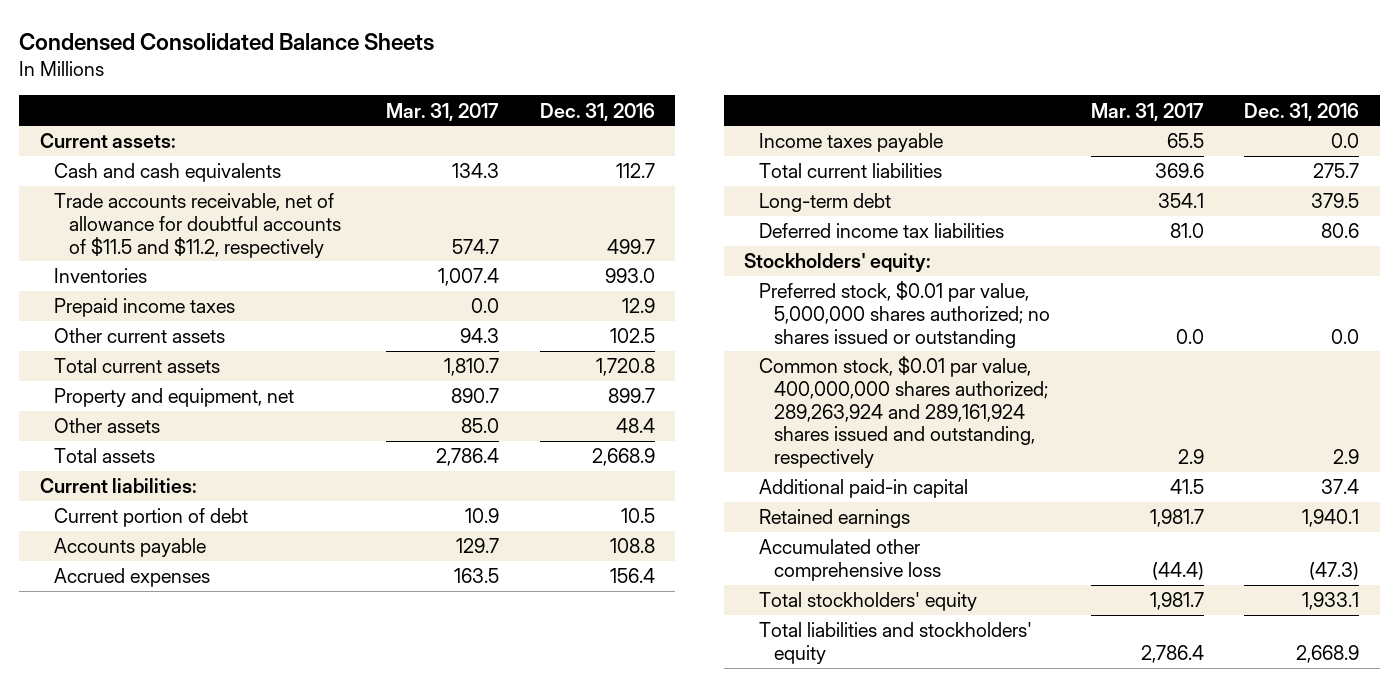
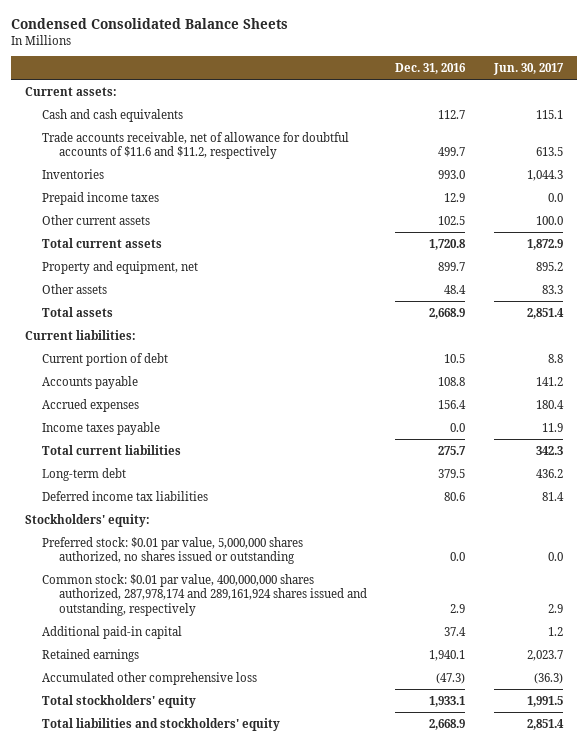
[385,102,499,121] Mar. 31, 2017 -> none
none -> [493,62,565,75] Jun. 30, 2017
[54,193,342,258] Trade accounts receivable, net of allowance for doubtful accounts of $11.5 and $11.2, respectively -> [41,131,349,160] Trade accounts receivable, net of allowance for doubtful accounts of $11.6 and $11.2, respectively
[759,281,1050,348] Preferred stock, $0.01 par value, 5,000,000 shares authorized; no shares issued or outstanding -> [41,536,303,565] Preferred stock: $0.01 par value, 5,000,000 shares authorized, no shares issued or outstanding
[759,356,1048,468] Common stock, $0.01 par value, 400,000,000 shares authorized; 289,263,924 and 289,161,924 shares issued and outstanding, respectively -> [41,573,367,616] Common stock: $0.01 par value, 400,000,000 shares authorized, 287,978,174 and 289,161,924 shares issued and outstanding, respectively

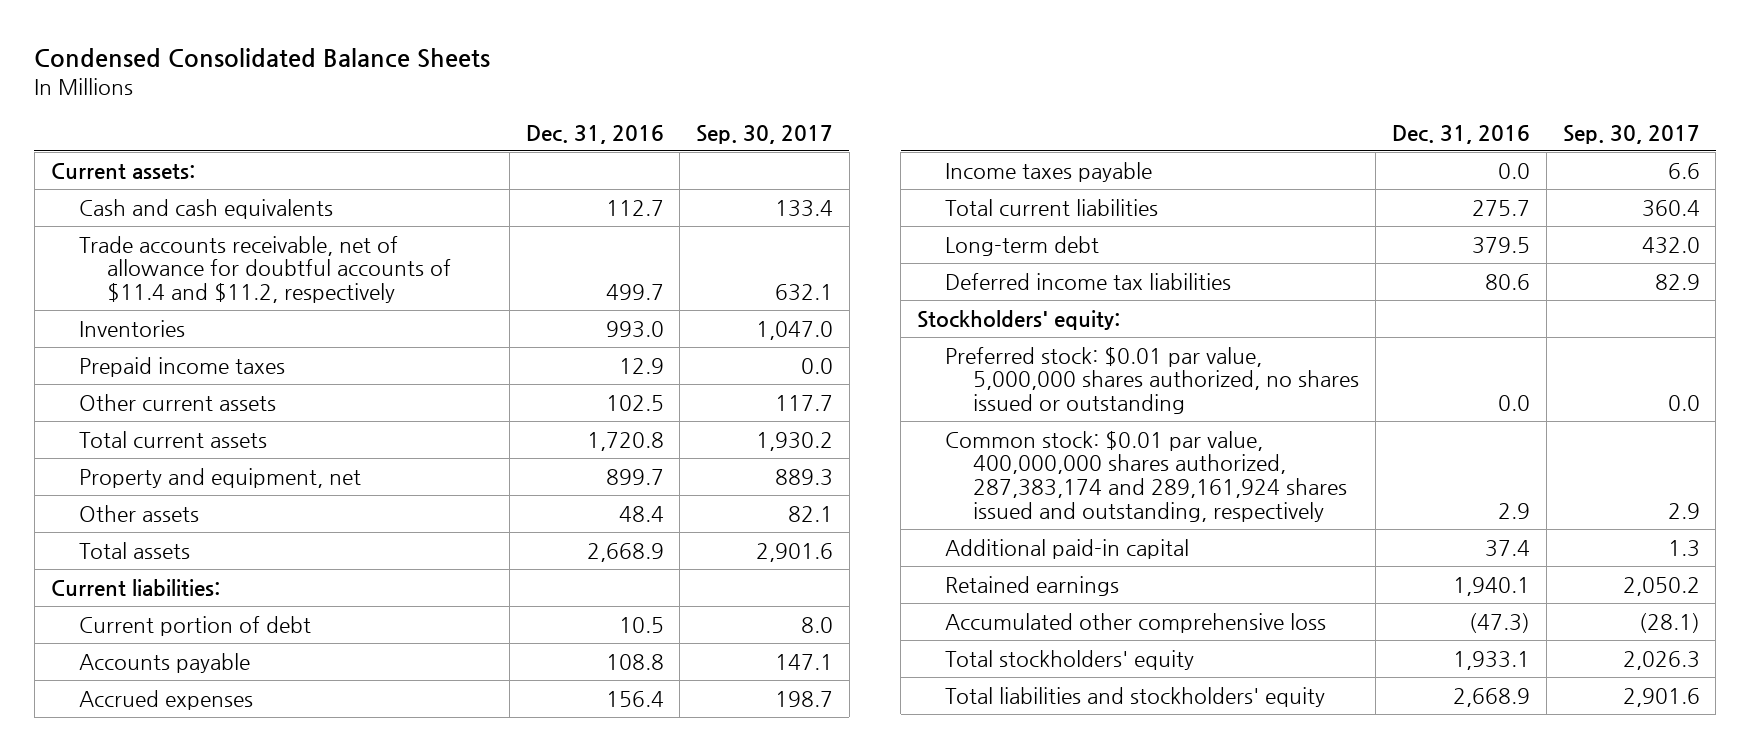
[493,62,565,75] Jun. 30, 2017 -> none
none -> [696,124,834,144] Sep. 30, 2017
[41,131,349,160] Trade accounts receivable, net of allowance for doubtful accounts of $11.6 and $11.2, respectively -> [78,235,452,304] Trade accounts receivable, net of allowance for doubtful accounts of $11.4 and $11.2, respectively
[41,573,367,616] Common stock: $0.01 par value, 400,000,000 shares authorized, 287,978,174 and 289,161,924 shares issued and outstanding, respectively -> [945,430,1348,522] Common stock: $0.01 par value, 400,000,000 shares authorized, 287,383,174 and 289,161,924 shares issued and outstanding, respectively

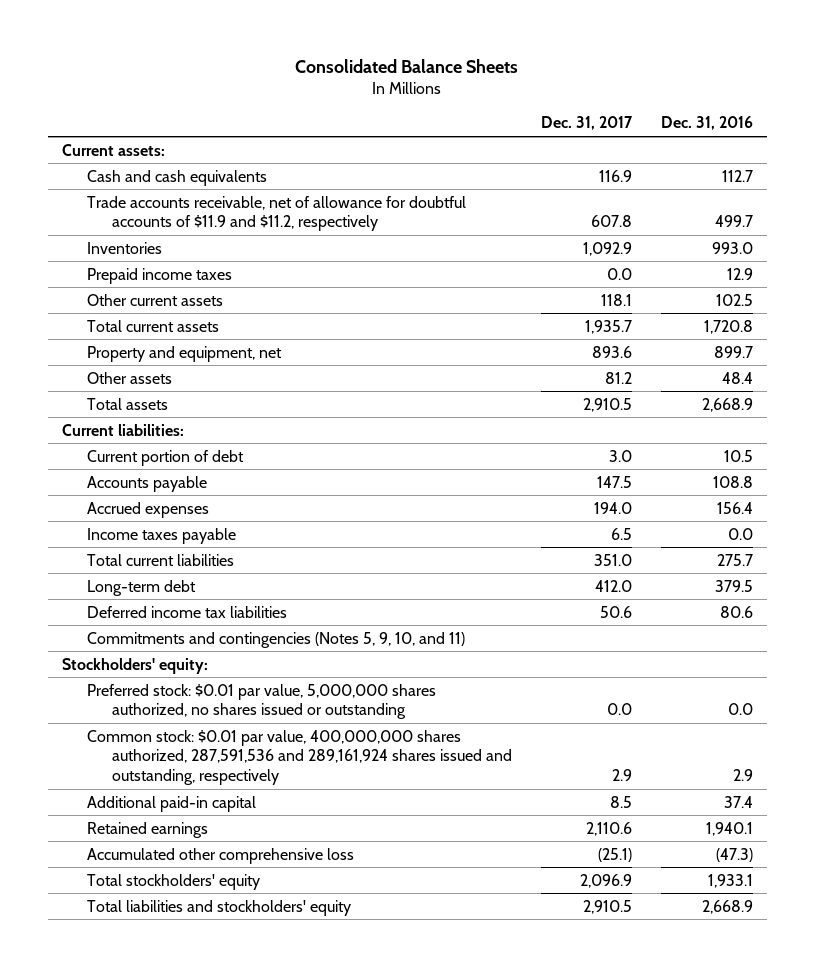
[34,48,491,69] Condensed Consolidated Balance Sheets -> [295,58,519,73] Consolidated Balance Sheets
[696,124,834,144] Sep. 30, 2017 -> none
none -> [540,116,633,131] Dec. 31, 2017
[78,235,452,304] Trade accounts receivable, net of allowance for doubtful accounts of $11.4 and $11.2, respectively -> [87,195,467,232] Trade accounts receivable, net of allowance for doubtful accounts of $11.9 and $11.2, respectively
none -> [87,631,466,648] Commitments and contingencies (Notes 5, 9, 10, and 11)
[945,430,1348,522] Common stock: $0.01 par value, 400,000,000 shares authorized, 287,383,174 and 289,161,924 shares issued and outstanding, respectively -> [87,729,512,786] Common stock: $0.01 par value, 400,000,000 shares authorized, 287,591,536 and 289,161,924 shares issued and outstanding, respectively

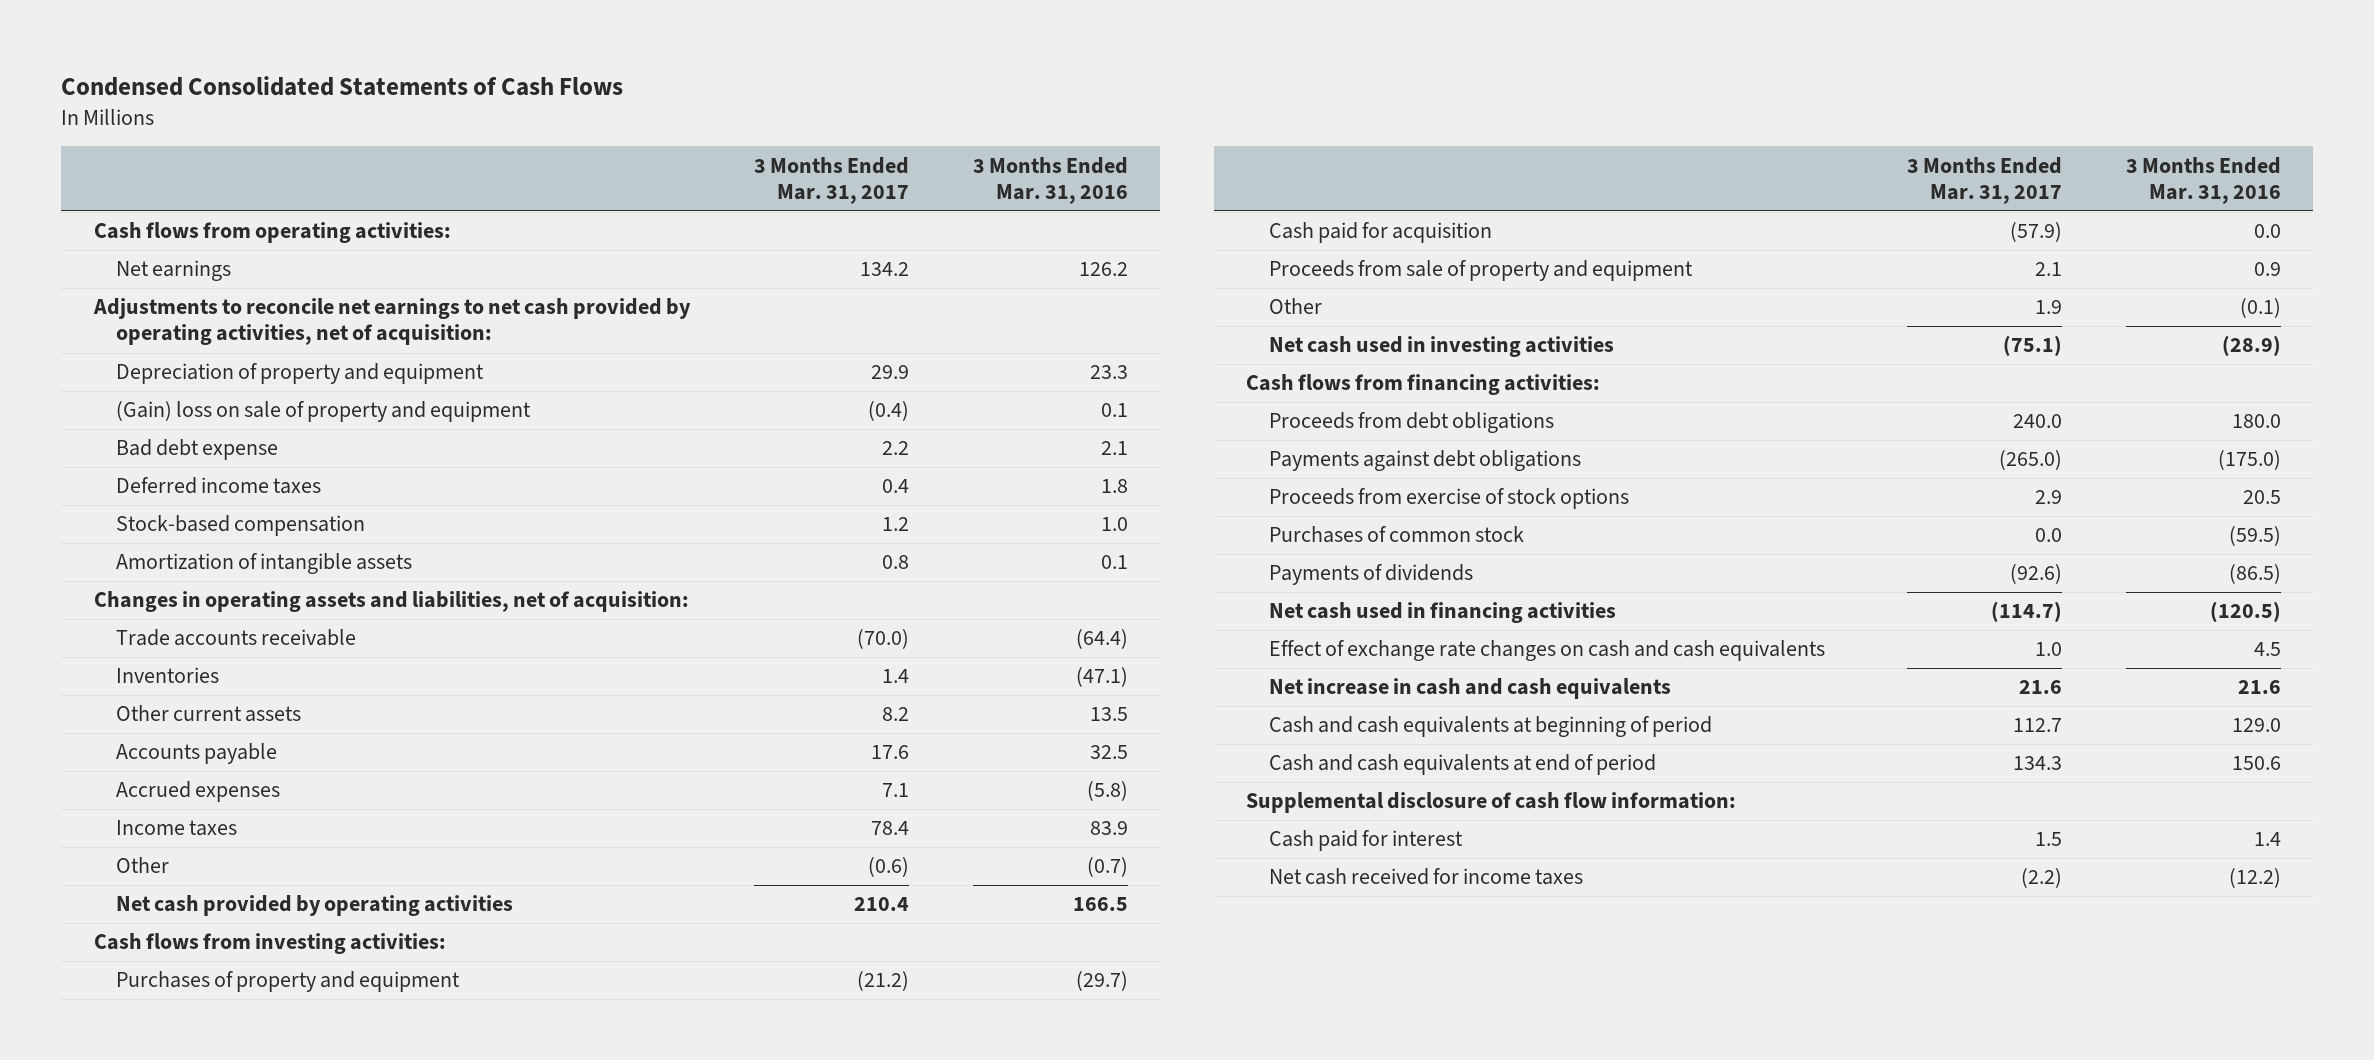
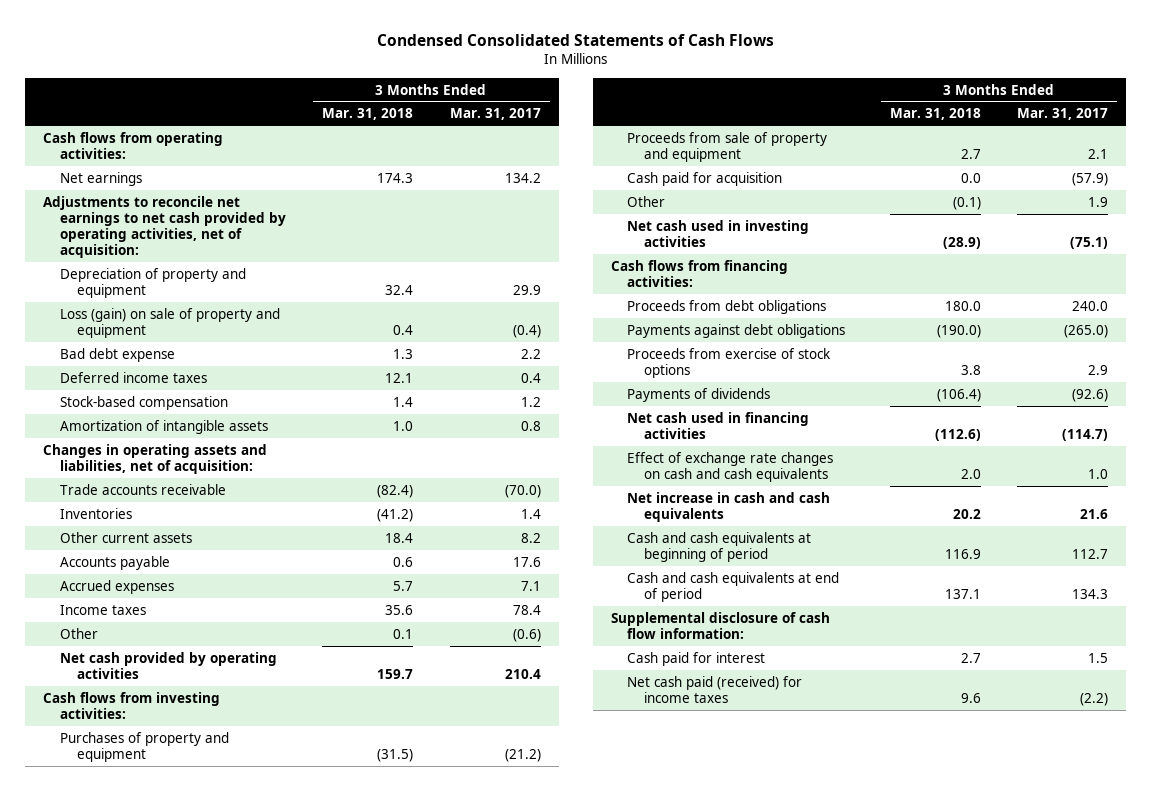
[972,156,1128,204] 3 Months Ended Mar. 31, 2016 -> none
none -> [322,108,414,121] Mar. 31, 2018
[116,401,532,423] (Gain) loss on sale of property and equipment -> [59,307,280,338] Loss (gain) on sale of property and equipment
[1269,222,1493,244] Cash paid for acquisition -> [627,171,783,186] Cash paid for acquisition
[1269,526,1525,544] Purchases of common stock -> none
[1269,868,1584,886] Net cash received for income taxes -> [627,675,803,703] Net cash paid (received) for income taxes

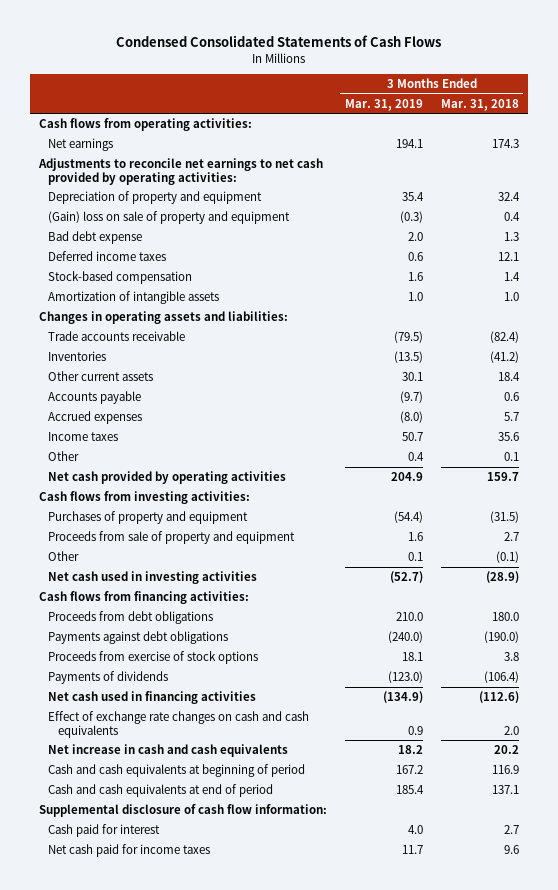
[449,108,541,121] Mar. 31, 2017 -> none
none -> [344,98,423,111] Mar. 31, 2019
[43,195,286,258] Adjustments to reconcile net earnings to net cash provided by operating activities, net of acquisition: -> [37,157,323,185] Adjustments to reconcile net earnings to net cash provided by operating activities:
[59,307,280,338] Loss (gain) on sale of property and equipment -> [48,210,291,224] (Gain) loss on sale of property and equipment
[43,443,268,474] Changes in operating assets and liabilities, net of acquisition: -> [38,310,288,324] Changes in operating assets and liabilities:
[627,171,783,186] Cash paid for acquisition -> none
[627,675,803,703] Net cash paid (received) for income taxes -> [48,843,211,857] Net cash paid for income taxes

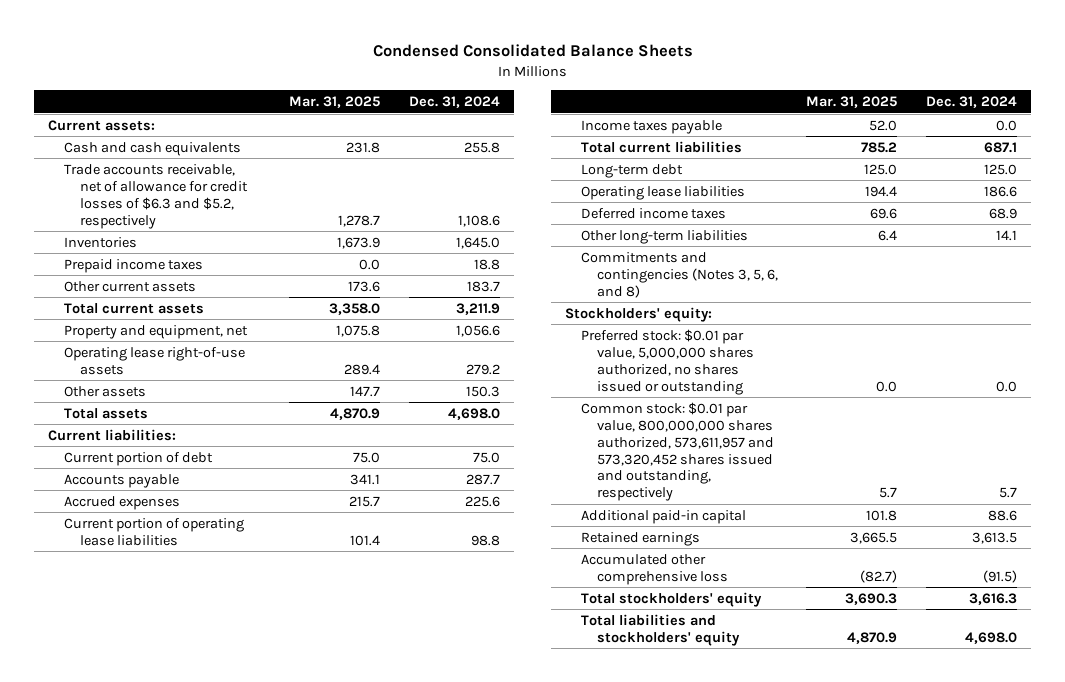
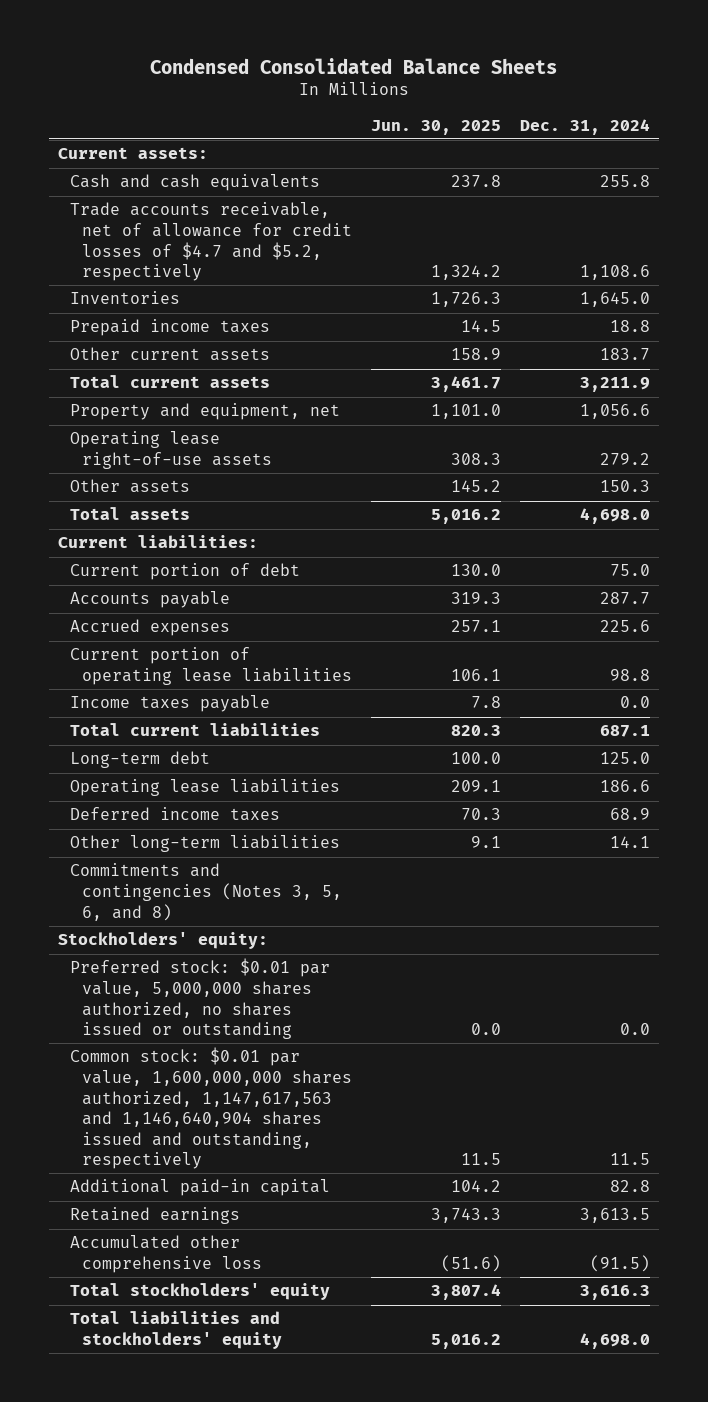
[289,96,381,109] Mar. 31, 2025 -> none
none -> [370,119,501,135] Jun. 30, 2025
[63,163,248,229] Trade accounts receivable, net of allowance for credit losses of $6.3 and $5.2, respectively -> [70,202,352,282] Trade accounts receivable, net of allowance for credit losses of $4.7 and $5.2, respectively
[580,401,774,502] Common stock: $0.01 par value, 800,000,000 shares authorized, 573,611,957 and 573,320,452 shares issued and outstanding, respectively -> [70,1047,352,1170] Common stock: $0.01 par value, 1,600,000,000 shares authorized, 1,147,617,563 and 1,146,640,904 shares issued and outstanding, respectively
[998,487,1017,499] 5.7 -> [609,1153,650,1166] 11.5
[987,509,1017,521] 88.6 -> [609,1180,650,1193] 82.8

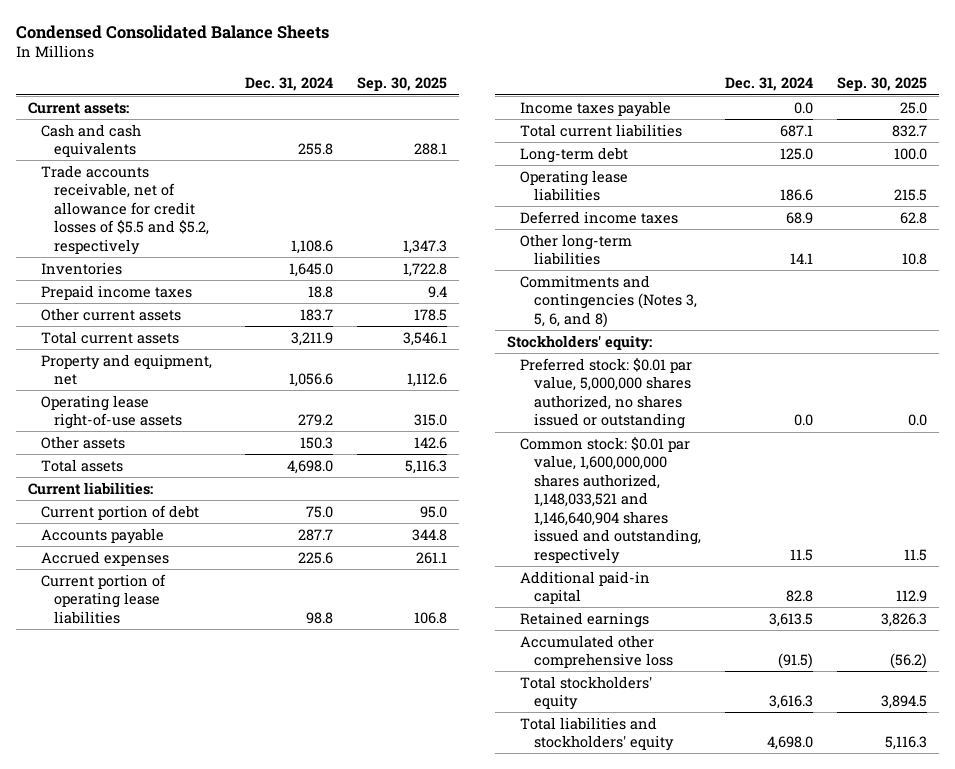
[370,119,501,135] Jun. 30, 2025 -> none
none -> [357,77,448,92] Sep. 30, 2025
[70,202,352,282] Trade accounts receivable, net of allowance for credit losses of $4.7 and $5.2, respectively -> [40,164,210,255] Trade accounts receivable, net of allowance for credit losses of $5.5 and $5.2, respectively
[70,1047,352,1170] Common stock: $0.01 par value, 1,600,000,000 shares authorized, 1,147,617,563 and 1,146,640,904 shares issued and outstanding, respectively -> [520,436,701,564] Common stock: $0.01 par value, 1,600,000,000 shares authorized, 1,148,033,521 and 1,146,640,904 shares issued and outstanding, respectively

